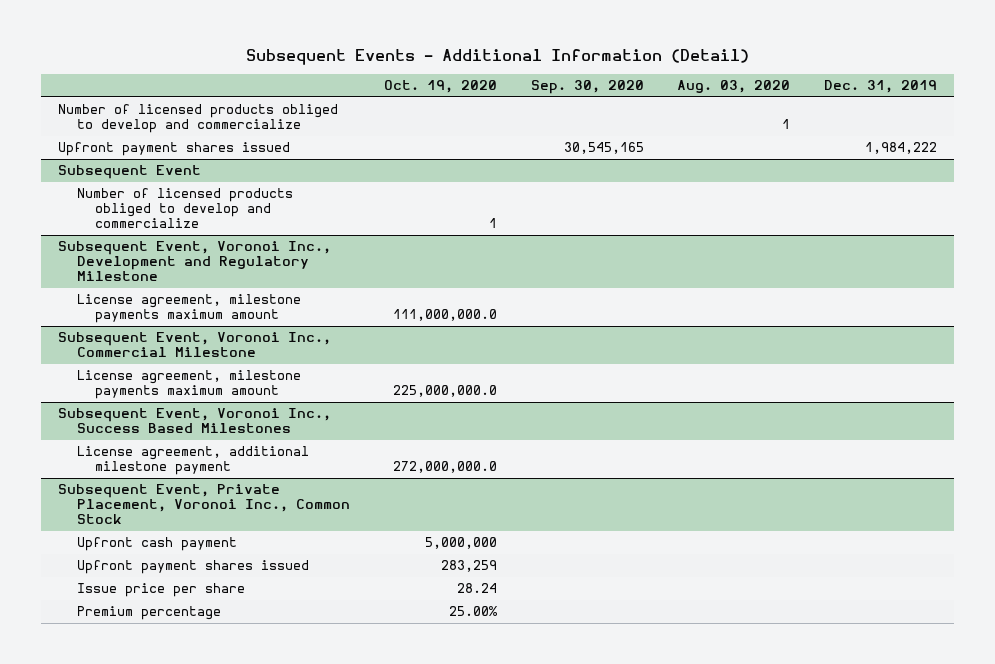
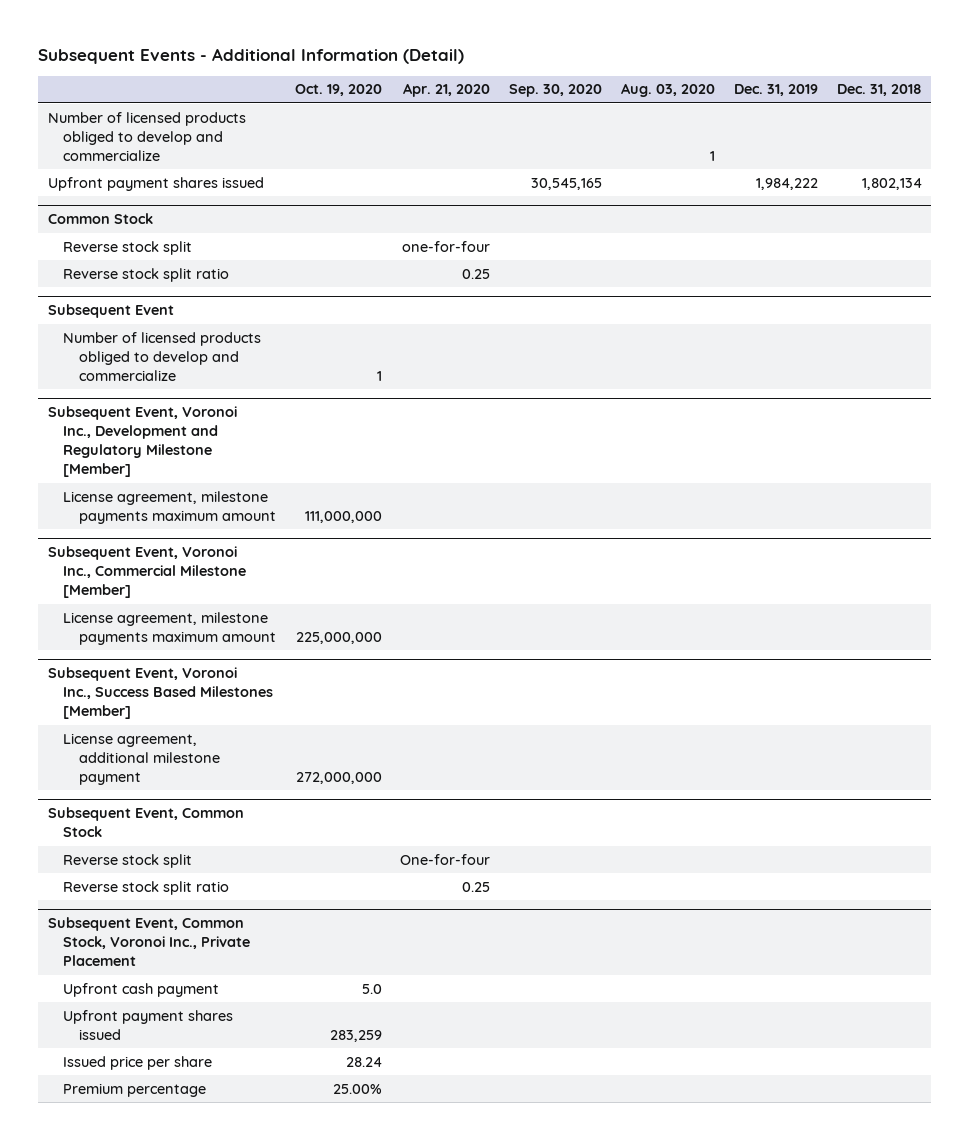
none -> [403,83,491,98] Apr. 21, 2020
none -> [836,84,922,97] Dec. 31, 2018
none -> [47,213,153,225] Common Stock
none -> [63,240,193,255] Reverse stock split
none -> [63,267,230,282] Reverse stock split ratio
[58,241,332,282] Subsequent Event, Voronoi Inc., Development and Regulatory Milestone -> [47,406,237,478] Subsequent Event, Voronoi Inc., Development and Regulatory Milestone [Member]
[392,309,497,322] 111,000,000.0 -> [304,510,382,523] 111,000,000
[58,332,332,358] Subsequent Event, Voronoi Inc., Commercial Milestone -> [47,546,247,599] Subsequent Event, Voronoi Inc., Commercial Milestone [Member]
[392,385,497,398] 225,000,000.0 -> [295,631,382,644] 225,000,000
[58,408,332,434] Subsequent Event, Voronoi Inc., Success Based Milestones -> [47,667,274,720] Subsequent Event, Voronoi Inc., Success Based Milestones [Member]
[392,461,497,474] 272,000,000.0 -> [295,771,382,784] 272,000,000
none -> [47,807,244,838] Subsequent Event, Common Stock
none -> [63,853,193,868] Reverse stock split
none -> [63,880,230,895] Reverse stock split ratio
[58,484,350,525] Subsequent Event, Private Placement, Voronoi Inc., Common Stock -> [47,917,251,967] Subsequent Event, Common Stock, Voronoi Inc., Private Placement
[424,537,497,550] 5,000,000 -> [361,983,382,994] 5.0
[76,583,245,598] Issue price per share -> [63,1055,213,1070] Issued price per share

